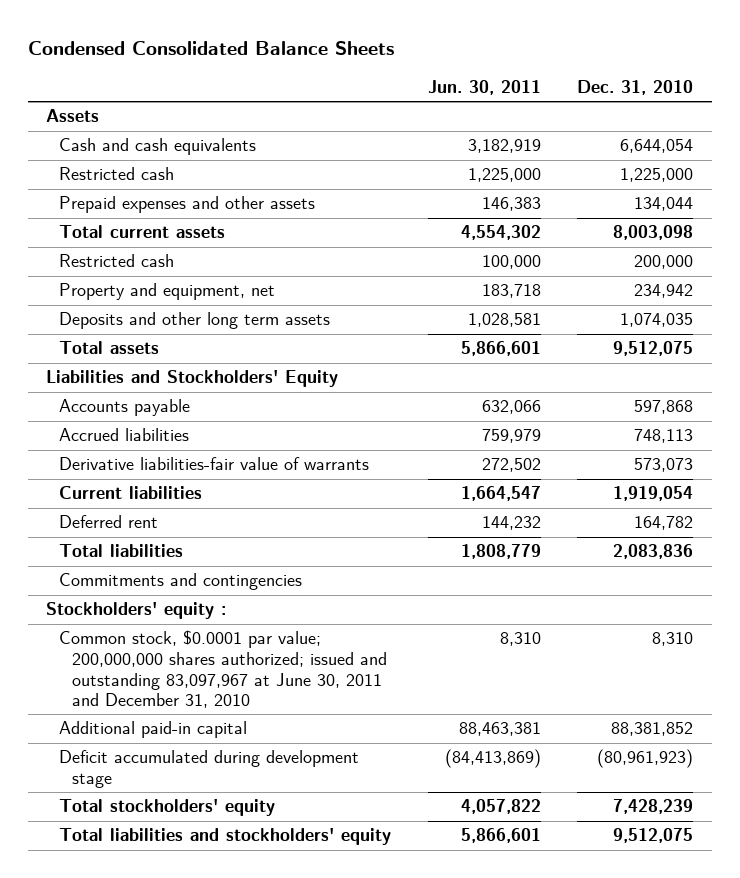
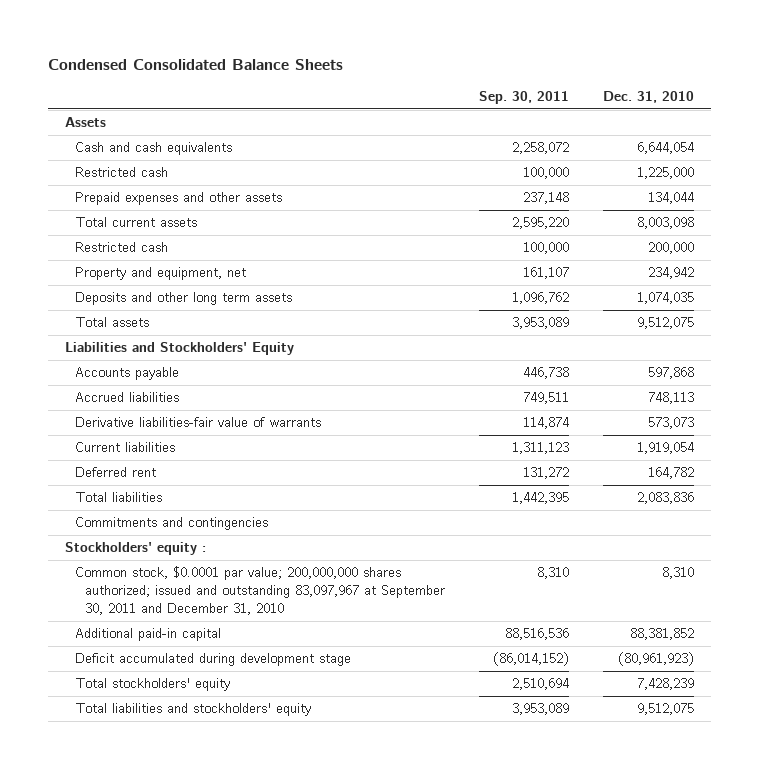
[427,80,541,96] Jun. 30, 2011 -> none
none -> [479,91,570,105] Sep. 30, 2011
[59,630,388,709] Common stock, $0.0001 par value; 200,000,000 shares authorized; issued and outstanding 83,097,967 at June 30, 2011 and December 31, 2010 -> [75,566,446,616] Common stock, $0.0001 par value; 200,000,000 shares authorized; issued and outstanding 83,097,967 at September 30, 2011 and December 31, 2010

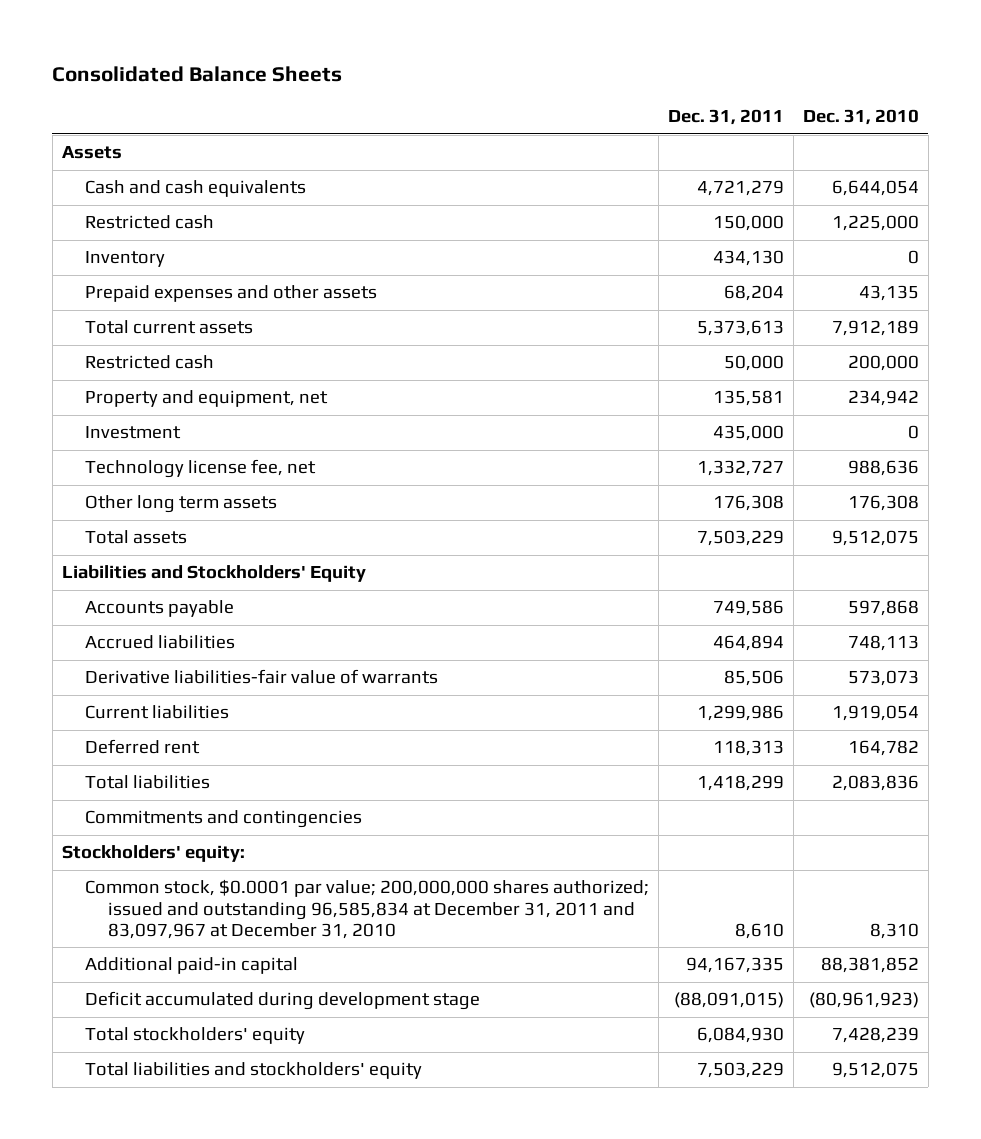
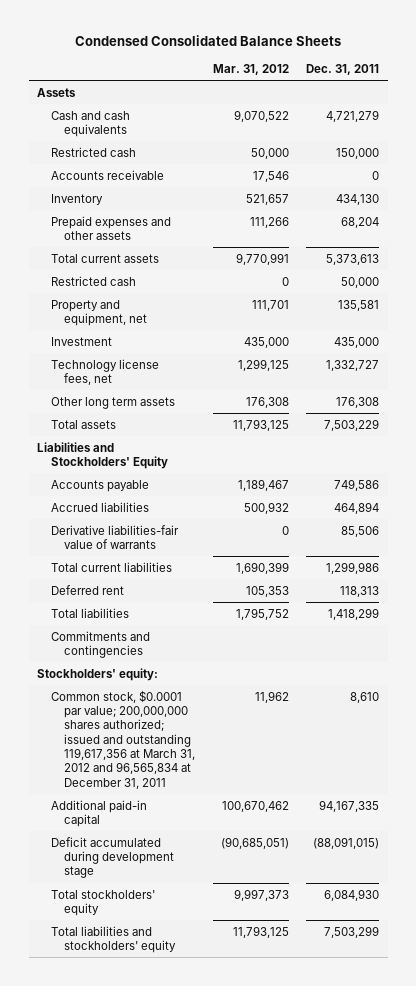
[52,65,343,82] Consolidated Balance Sheets -> [75,35,342,47] Condensed Consolidated Balance Sheets
[802,109,919,126] Dec. 31, 2010 -> none
none -> [212,64,289,76] Mar. 31, 2012
none -> [50,169,164,180] Accounts receivable
[84,459,316,479] Technology license fee, net -> [50,358,159,385] Technology license fees, net
[84,705,229,720] Current liabilities -> [50,561,172,572] Total current liabilities
[84,879,649,940] Common stock, $0.0001 par value; 200,000,000 shares authorized; issued and outstanding 96,585,834 at December 31, 2011 and 83,097,967 at December 31, 2010 -> [50,689,196,789] Common stock, $0.0001 par value; 200,000,000 shares authorized; issued and outstanding 119,617,356 at March 31, 2012 and 96,565,834 at December 31, 2011
[696,1062,784,1079] 7,503,229 -> [324,925,380,938] 7,503,299

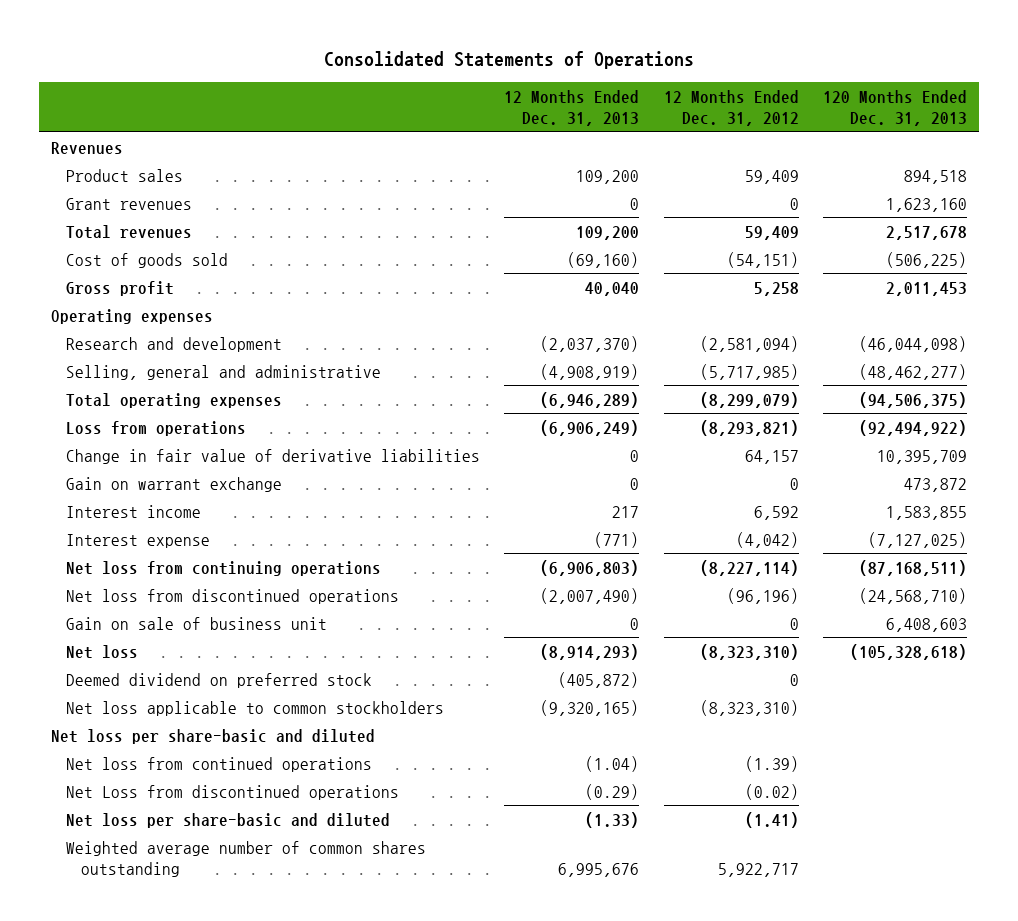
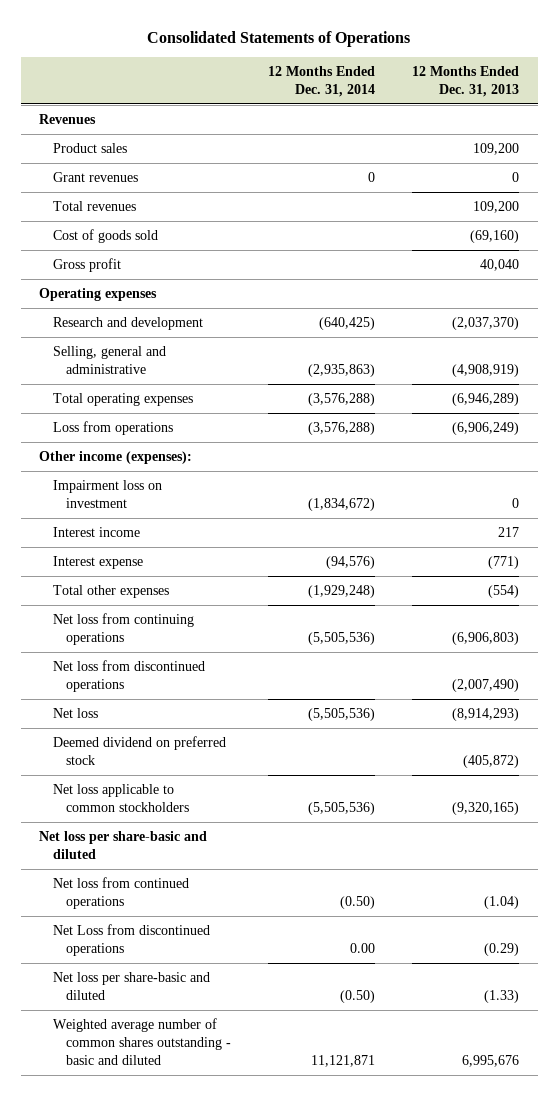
[663,89,799,127] 12 Months Ended Dec. 31, 2012 -> none
[822,89,967,127] 120 Months Ended Dec. 31, 2013 -> none
none -> [268,65,376,98] 12 Months Ended Dec. 31, 2014
[66,448,481,464] Change in fair value of derivative liabilities -> none
[66,476,283,492] Gain on warrant exchange -> none
none -> [39,451,193,465] Other income (expenses):
none -> [52,480,162,509] Impairment loss on investment
none -> [52,585,169,599] Total other expenses
[66,616,328,630] Gain on sale of business unit -> none
[66,840,427,877] Weighted average number of common shares outstanding -> [52,1018,232,1066] Weighted average number of common shares outstanding - basic and diluted

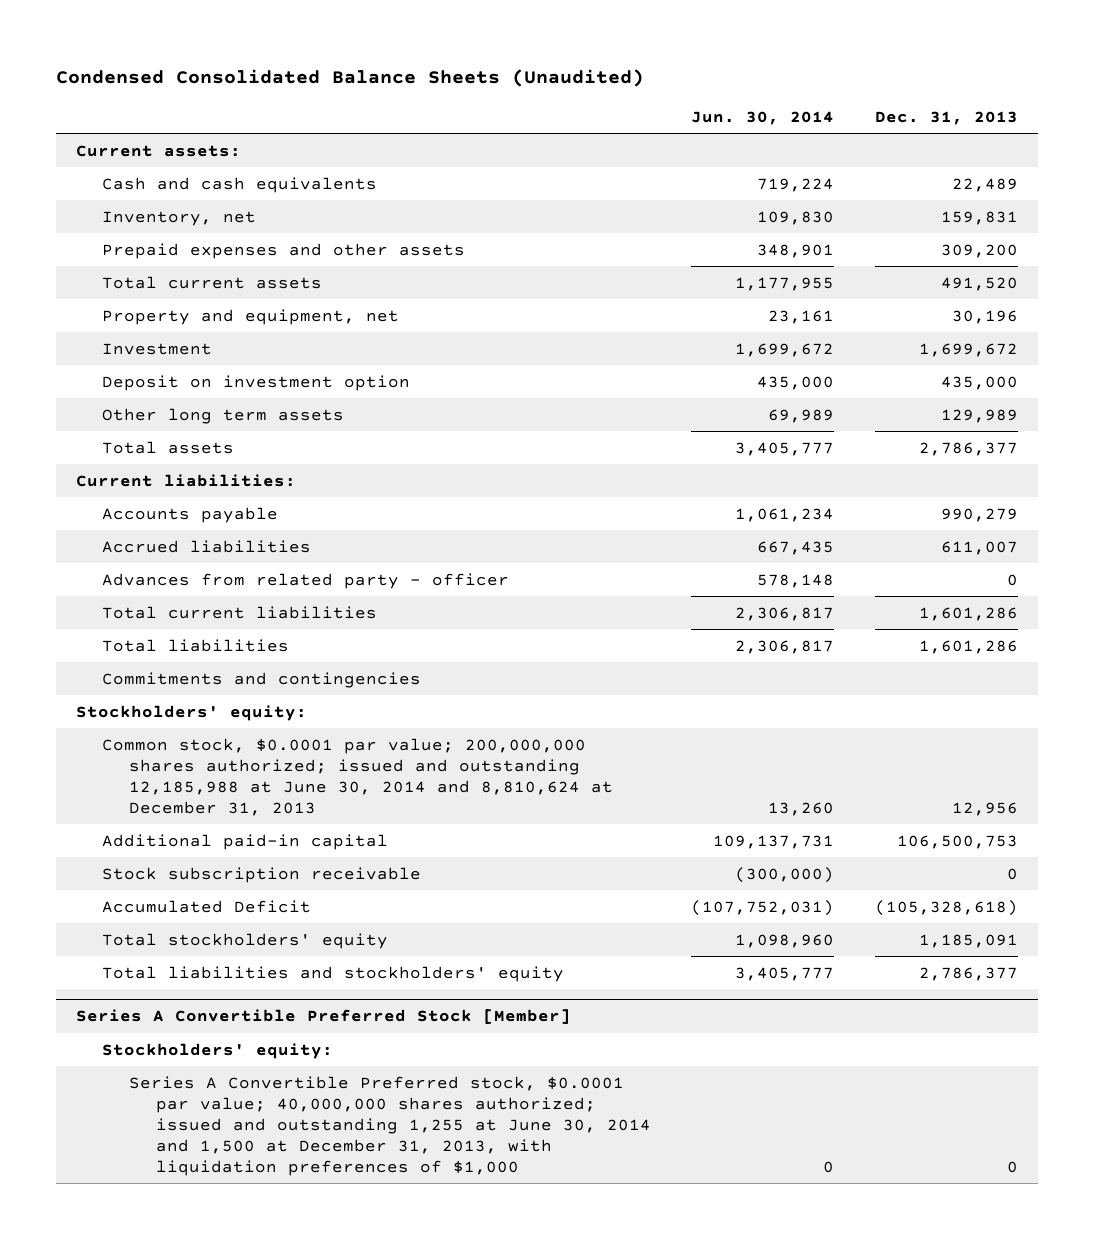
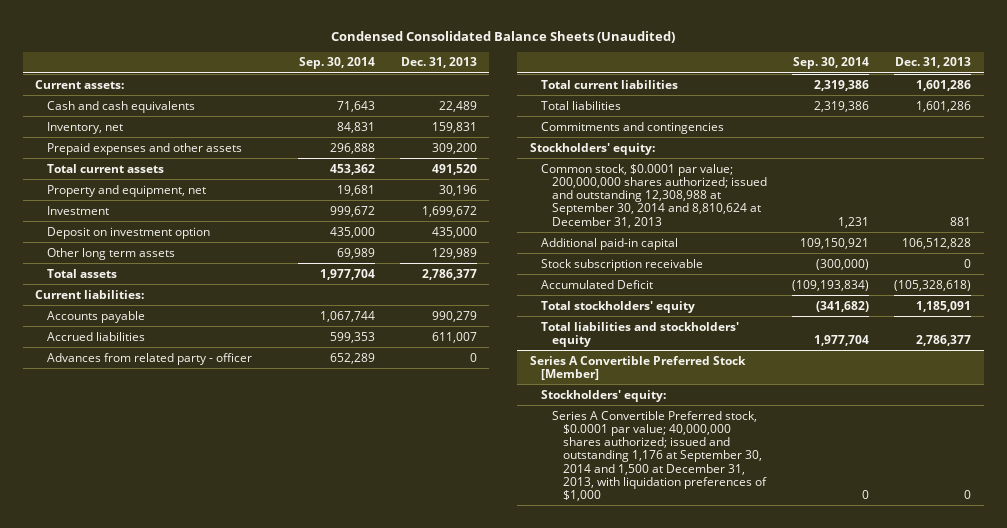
[691,110,835,125] Jun. 30, 2014 -> none
none -> [298,57,375,70] Sep. 30, 2014
[102,737,614,816] Common stock, $0.0001 par value; 200,000,000 shares authorized; issued and outstanding 12,185,988 at June 30, 2014 and 8,810,624 at December 31, 2013 -> [541,163,768,228] Common stock, $0.0001 par value; 200,000,000 shares authorized; issued and outstanding 12,308,988 at September 30, 2014 and 8,810,624 at December 31, 2013
[951,801,1018,816] 12,956 -> [950,216,972,226] 881
[896,834,1018,849] 106,500,753 -> [902,237,972,249] 106,512,828
[129,1075,652,1176] Series A Convertible Preferred stock, $0.0001 par value; 40,000,000 shares authorized; issued and outstanding 1,255 at June 30, 2014 and 1,500 at December 31, 2013, with liquidation preferences of $1,000 -> [552,410,768,501] Series A Convertible Preferred stock, $0.0001 par value; 40,000,000 shares authorized; issued and outstanding 1,176 at September 30, 2014 and 1,500 at December 31, 2013, with liquidation preferences of $1,000

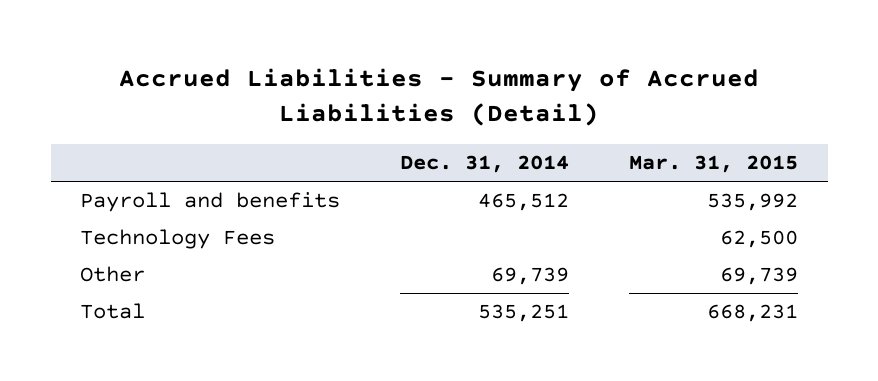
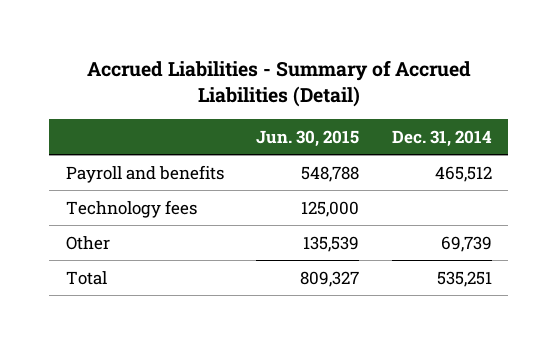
[628,155,798,174] Mar. 31, 2015 -> none
none -> [256,130,360,148] Jun. 30, 2015
[80,229,276,250] Technology Fees -> [65,199,197,218] Technology fees

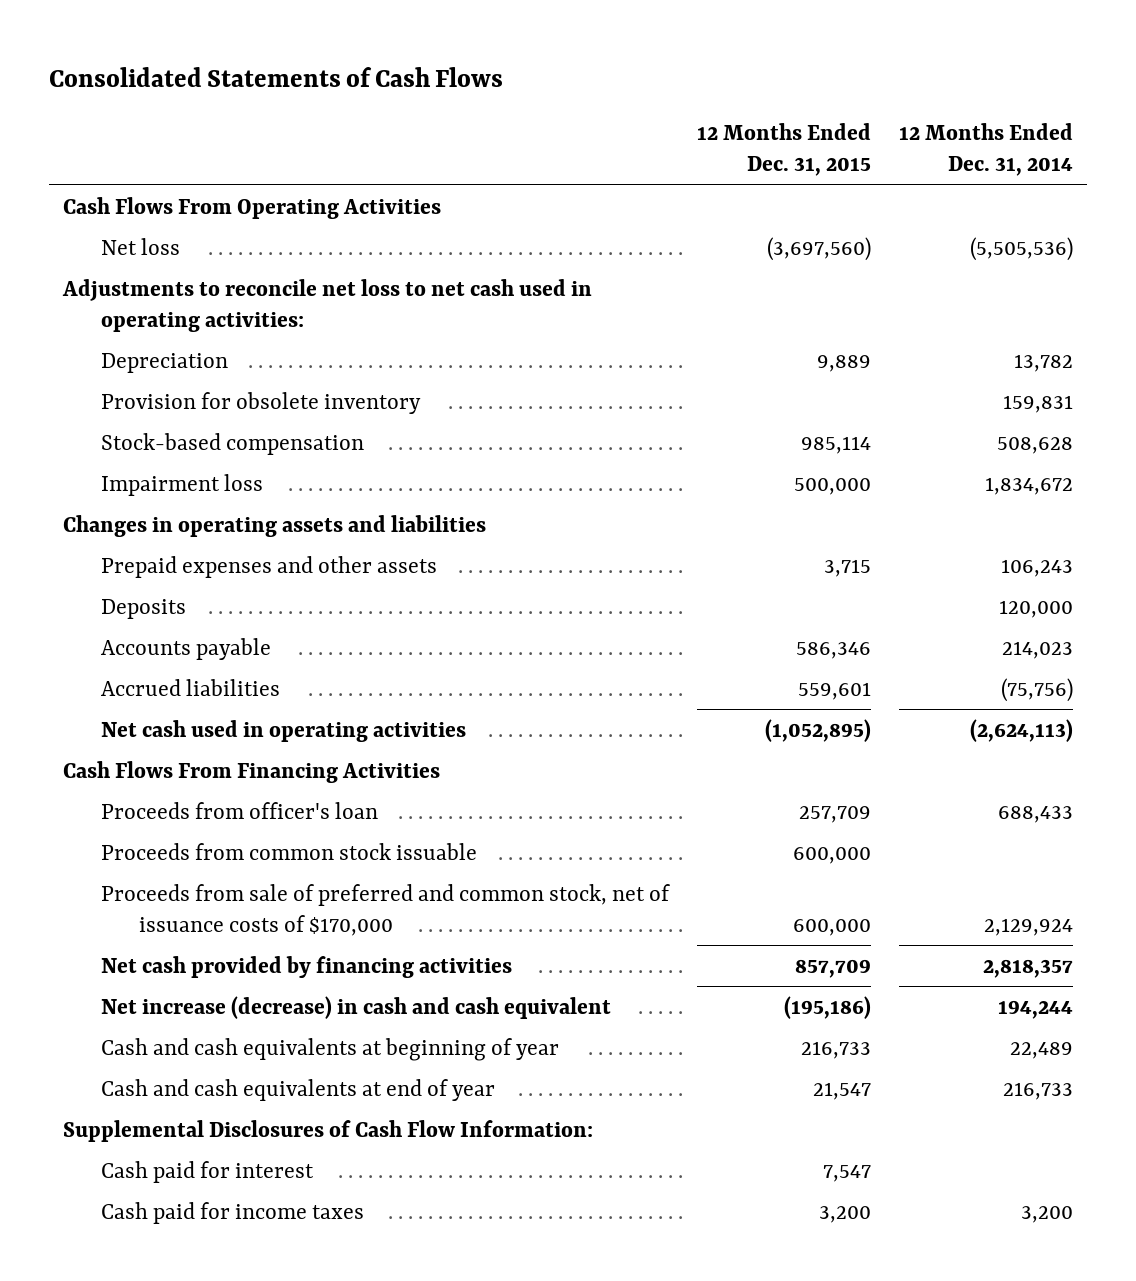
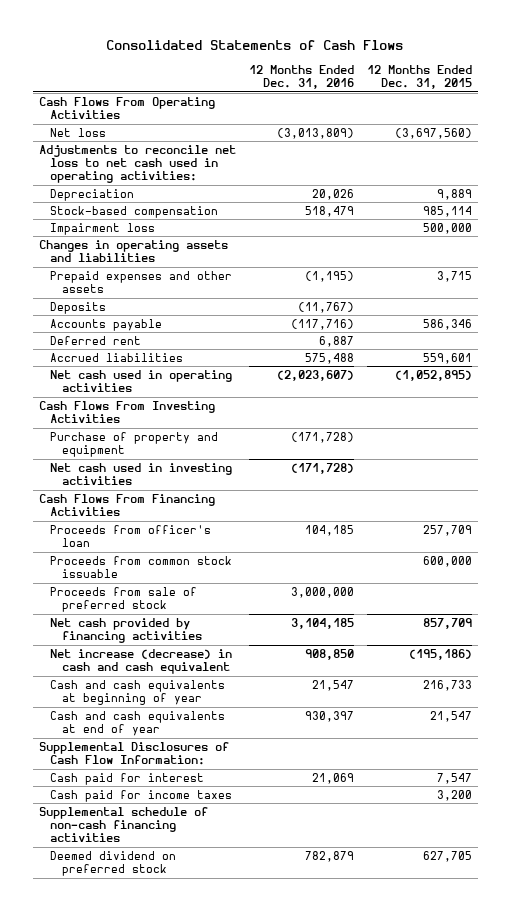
[898,123,1073,177] 12 Months Ended Dec. 31, 2014 -> none
none -> [248,64,354,90] 12 Months Ended Dec. 31, 2016
[100,391,421,414] Provision for obsolete inventory -> none
none -> [50,335,142,345] Deferred rent
none -> [39,400,216,424] Cash Flows From Investing Activities
none -> [50,431,219,458] Purchase of property and equipment
none -> [50,462,233,486] Net cash used in investing activities
[100,883,670,936] Proceeds from sale of preferred and common stock, net of issuance costs of $170,000 -> none
none -> [50,586,198,613] Proceeds from sale of preferred stock
none -> [39,806,209,843] Supplemental schedule of non-cash financing activities
none -> [50,850,177,877] Deemed dividend on preferred stock

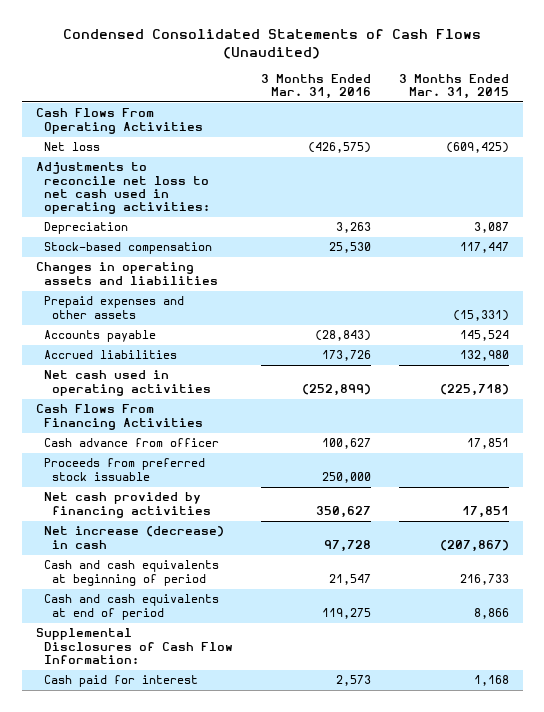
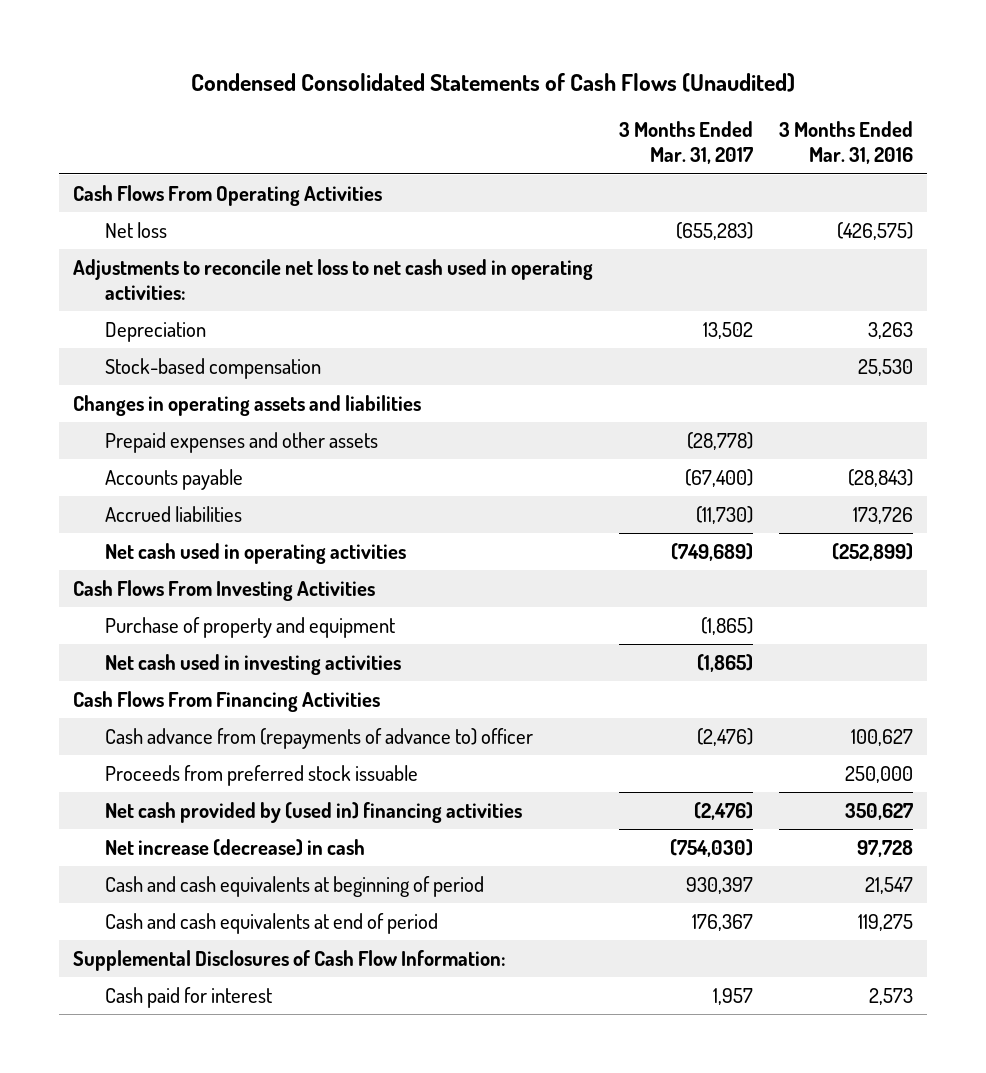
[398,73,509,99] 3 Months Ended Mar. 31, 2015 -> none
none -> [619,121,754,165] 3 Months Ended Mar. 31, 2017
none -> [72,579,375,601] Cash Flows From Investing Activities
none -> [104,616,395,638] Purchase of property and equipment
none -> [104,653,401,675] Net cash used in investing activities
[43,438,219,448] Cash advance from officer -> [104,727,533,749] Cash advance from (repayments of advance to) officer
[43,492,212,518] Net cash provided by financing activities -> [104,801,522,823] Net cash provided by (used in) financing activities

